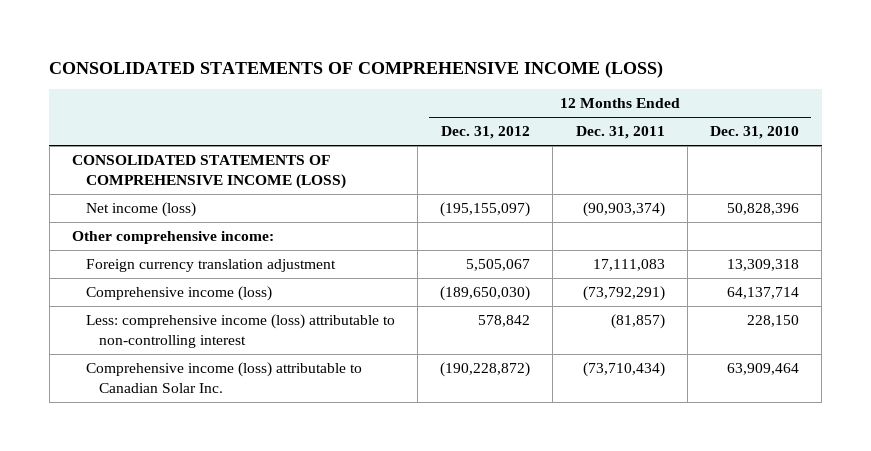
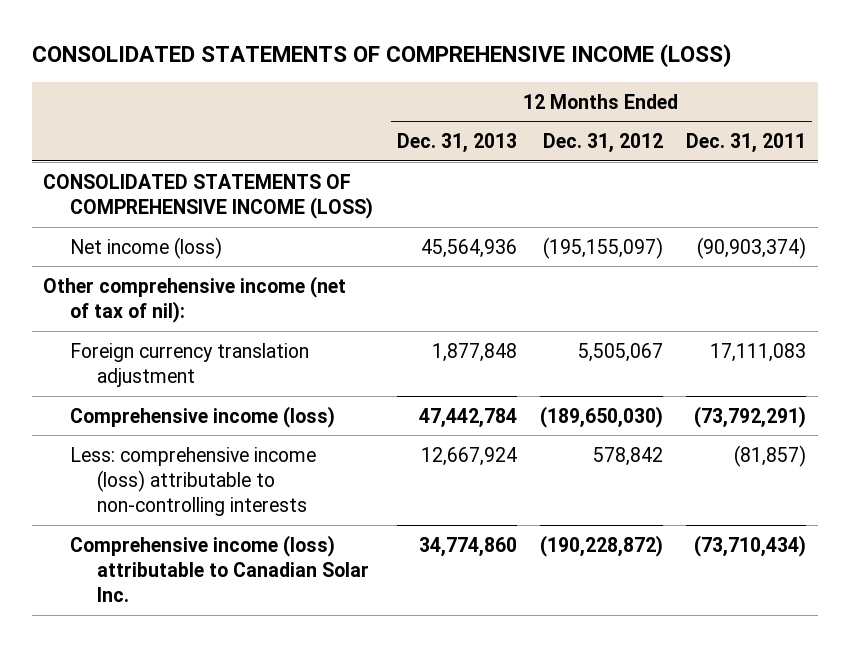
[710,126,800,140] Dec. 31, 2010 -> none
none -> [396,132,517,153] Dec. 31, 2013
[72,231,275,245] Other comprehensive income: -> [43,275,347,323] Other comprehensive income (net of tax of nil):
[85,314,395,348] Less: comprehensive income (loss) attributable to non-controlling interest -> [70,446,317,517] Less: comprehensive income (loss) attributable to non-controlling interests

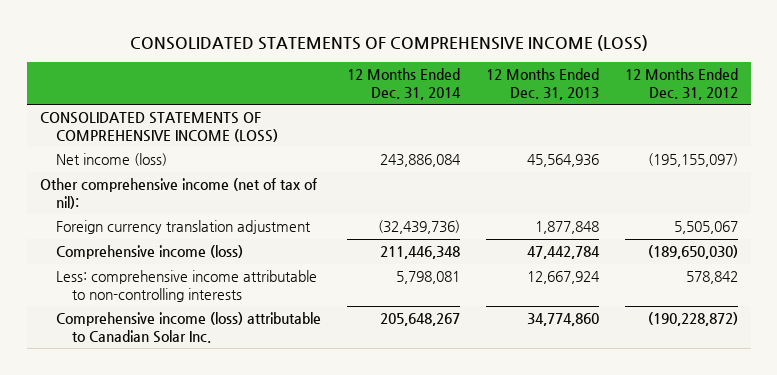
[686,132,807,153] Dec. 31, 2011 -> none
none -> [346,68,461,100] 12 Months Ended Dec. 31, 2014
[70,446,317,517] Less: comprehensive income (loss) attributable to non-controlling interests -> [55,270,317,302] Less: comprehensive income attributable to non-controlling interests

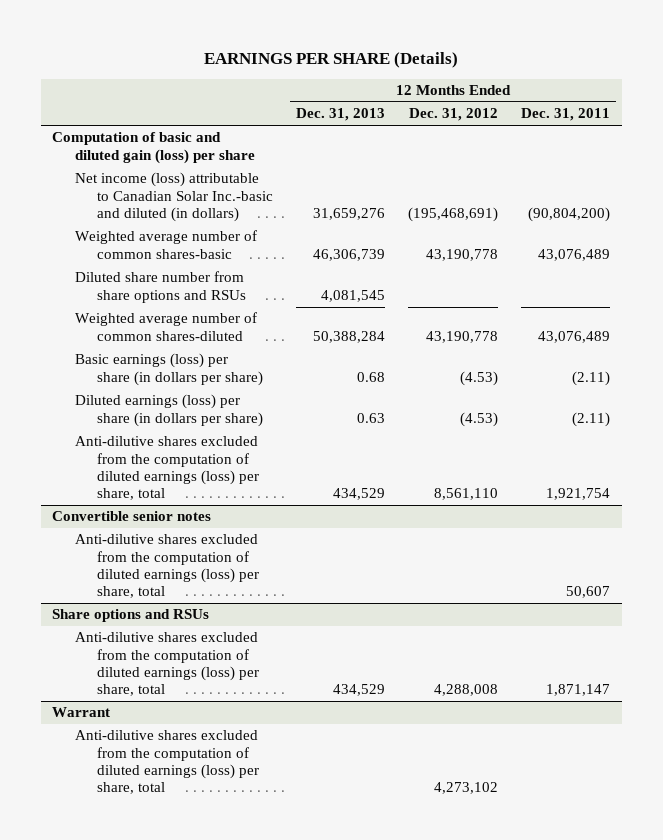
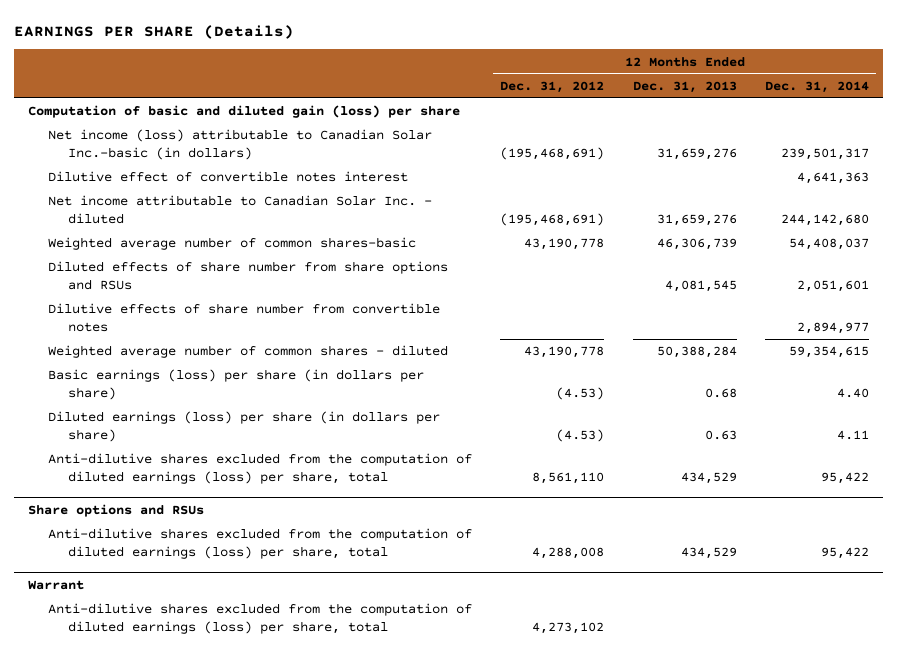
[521,108,611,122] Dec. 31, 2011 -> none
none -> [764,80,869,93] Dec. 31, 2014
[74,172,274,223] Net income (loss) attributable to Canadian Solar Inc.-basic and diluted (in dollars) -> [48,129,433,161] Net income (loss) attributable to Canadian Solar Inc.-basic (in dollars)
none -> [48,171,409,183] Dilutive effect of convertible notes interest
none -> [48,195,433,225] Net income attributable to Canadian Solar Inc. - diluted
[74,271,247,303] Diluted share number from share options and RSUs -> [48,261,449,291] Diluted effects of share number from share options and RSUs
none -> [48,303,441,333] Dilutive effects of share number from convertible notes
[74,312,257,341] Weighted average number of common shares-diluted -> [48,345,449,359] Weighted average number of common shares - diluted
[52,511,212,522] Convertible senior notes -> none
[74,534,260,599] Anti-dilutive shares excluded from the computation of diluted earnings (loss) per share, total -> none

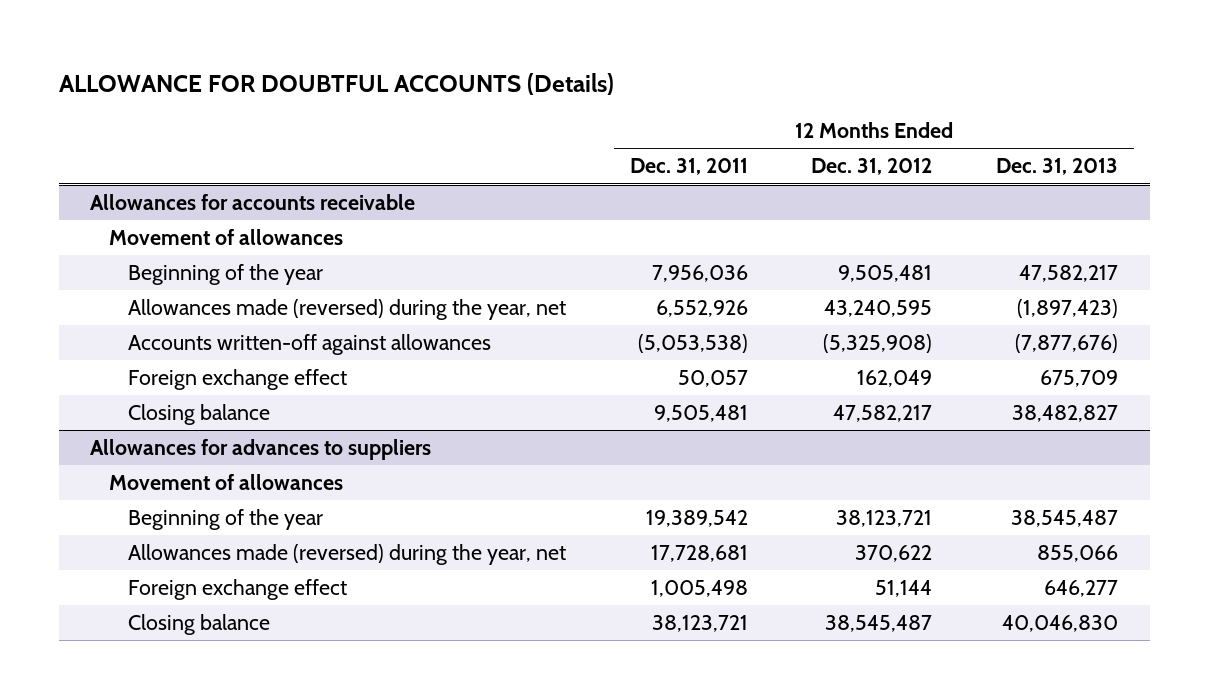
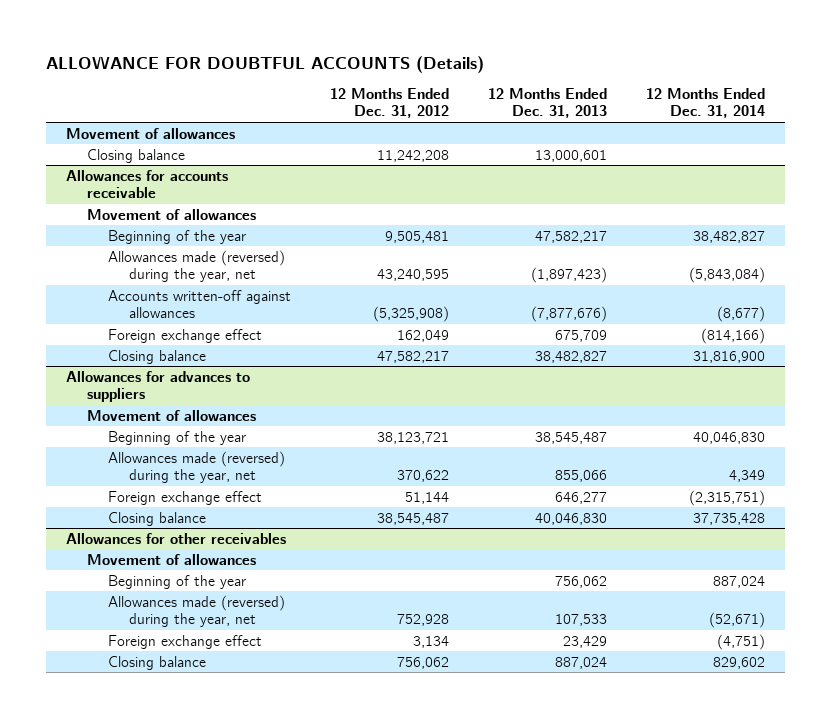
[629,158,748,176] Dec. 31, 2011 -> none
none -> [646,87,766,119] 12 Months Ended Dec. 31, 2014
none -> [65,127,235,139] Movement of allowances
none -> [86,148,185,163] Closing balance
none -> [65,532,286,544] Allowances for other receivables
none -> [86,553,256,565] Movement of allowances
none -> [108,574,247,589] Beginning of the year
none -> [108,594,286,628] Allowances made (reversed) during the year, net
none -> [108,634,263,649] Foreign exchange effect
none -> [108,655,207,670] Closing balance

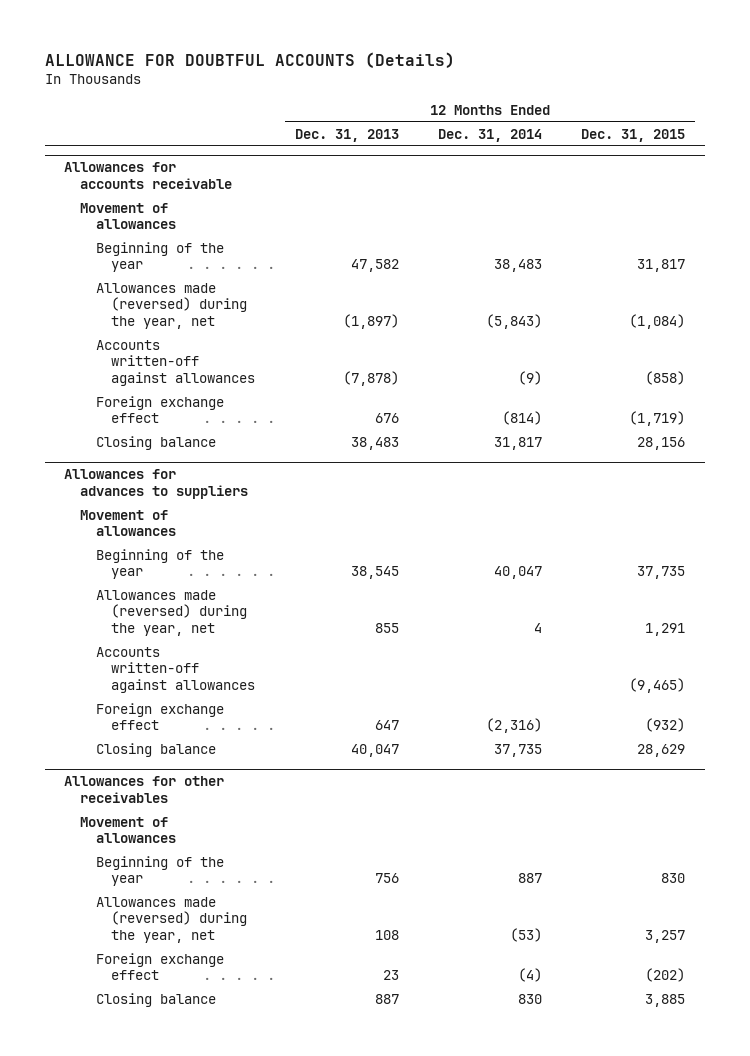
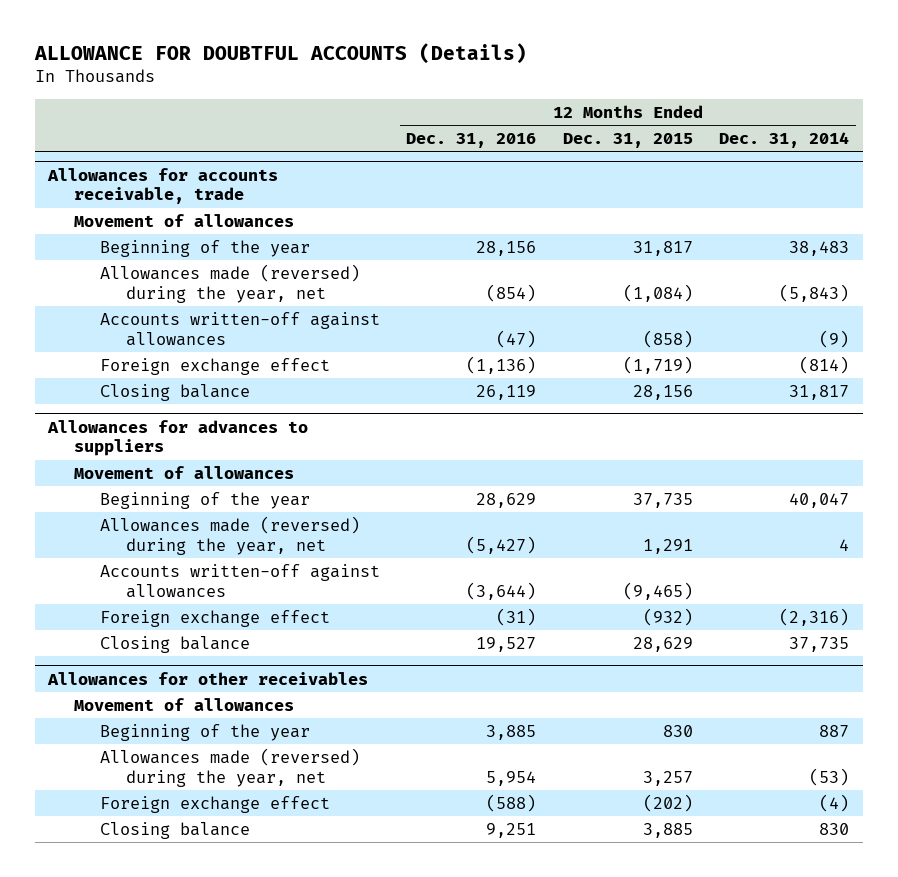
[294,128,399,142] Dec. 31, 2013 -> none
none -> [406,132,537,148] Dec. 31, 2016
[64,162,232,189] Allowances for accounts receivable -> [47,167,279,205] Allowances for accounts receivable, trade

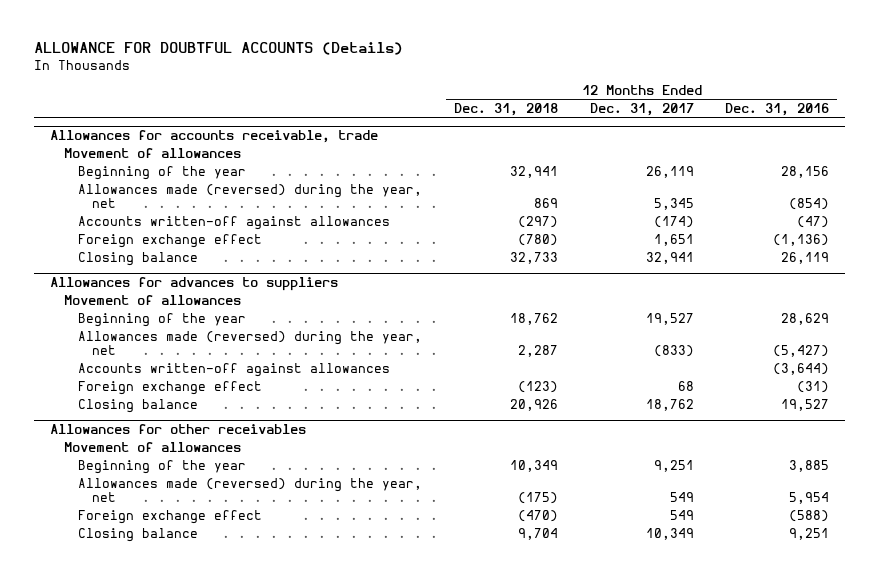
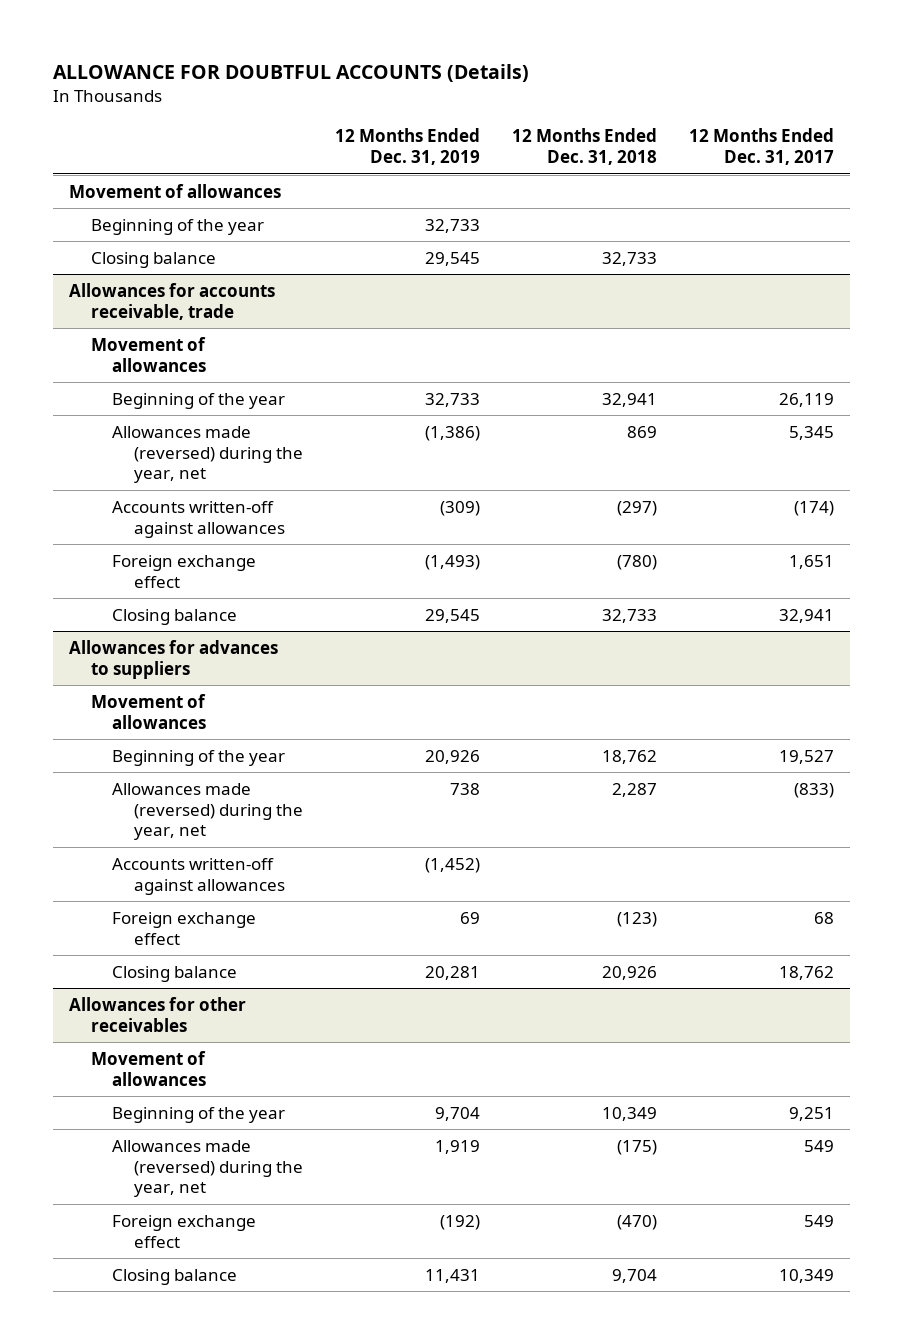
[725,103,830,117] Dec. 31, 2016 -> none
none -> [335,128,481,166] 12 Months Ended Dec. 31, 2019
none -> [68,183,281,198] Movement of allowances
none -> [90,218,264,235] Beginning of the year
none -> [90,251,216,268] Closing balance

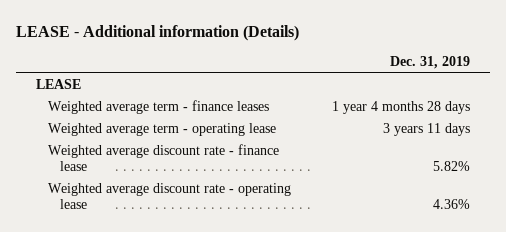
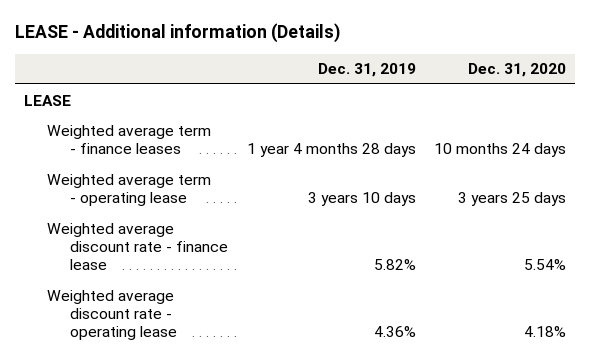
none -> [468,63,567,78] Dec. 31, 2020
[382,123,470,137] 3 years 11 days -> [307,191,416,206] 3 years 10 days

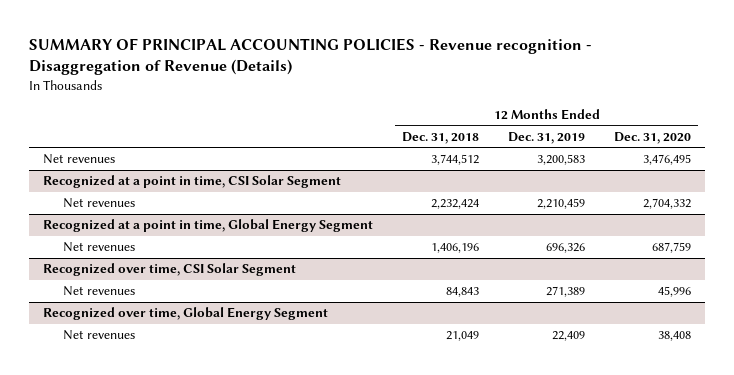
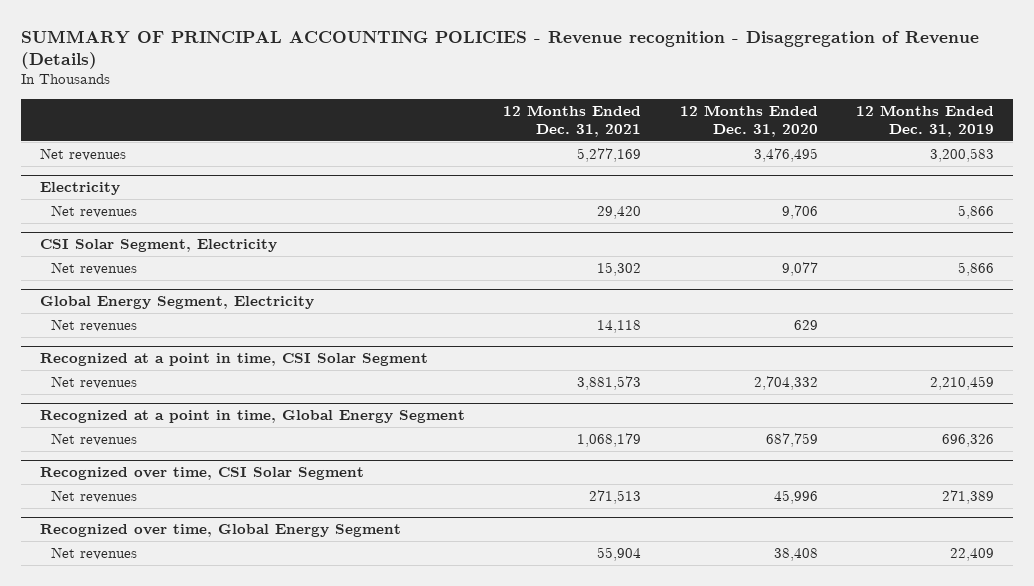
[402,131,480,144] Dec. 31, 2018 -> none
none -> [503,104,642,137] 12 Months Ended Dec. 31, 2021
none -> [39,182,120,196] Electricity
none -> [51,205,138,219] Net revenues
none -> [39,239,277,253] CSI Solar Segment, Electricity
none -> [51,262,138,276] Net revenues
none -> [39,296,314,310] Global Energy Segment, Electricity
none -> [51,319,138,333] Net revenues

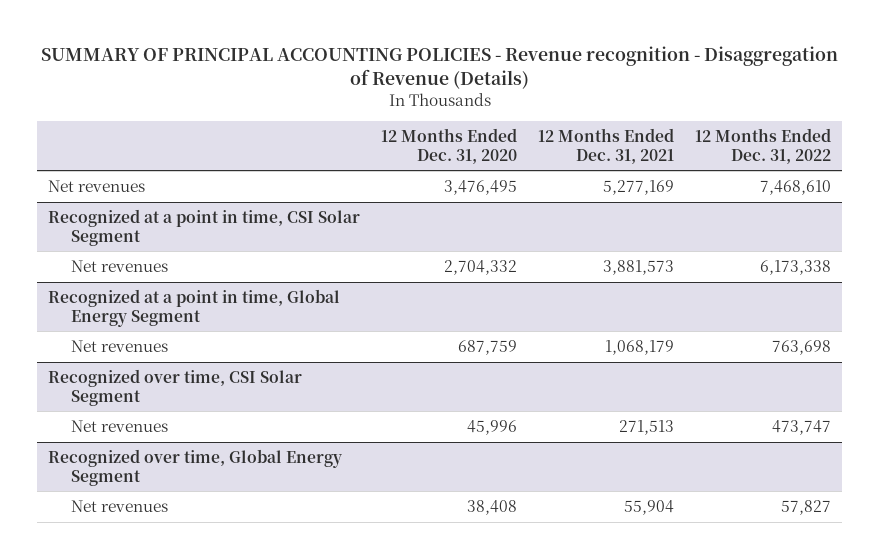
[856,104,995,137] 12 Months Ended Dec. 31, 2019 -> none
none -> [695,127,832,164] 12 Months Ended Dec. 31, 2022
[39,182,120,196] Electricity -> none
[51,205,138,219] Net revenues -> none
[39,239,277,253] CSI Solar Segment, Electricity -> none
[51,262,138,276] Net revenues -> none
[39,296,314,310] Global Energy Segment, Electricity -> none
[51,319,138,333] Net revenues -> none

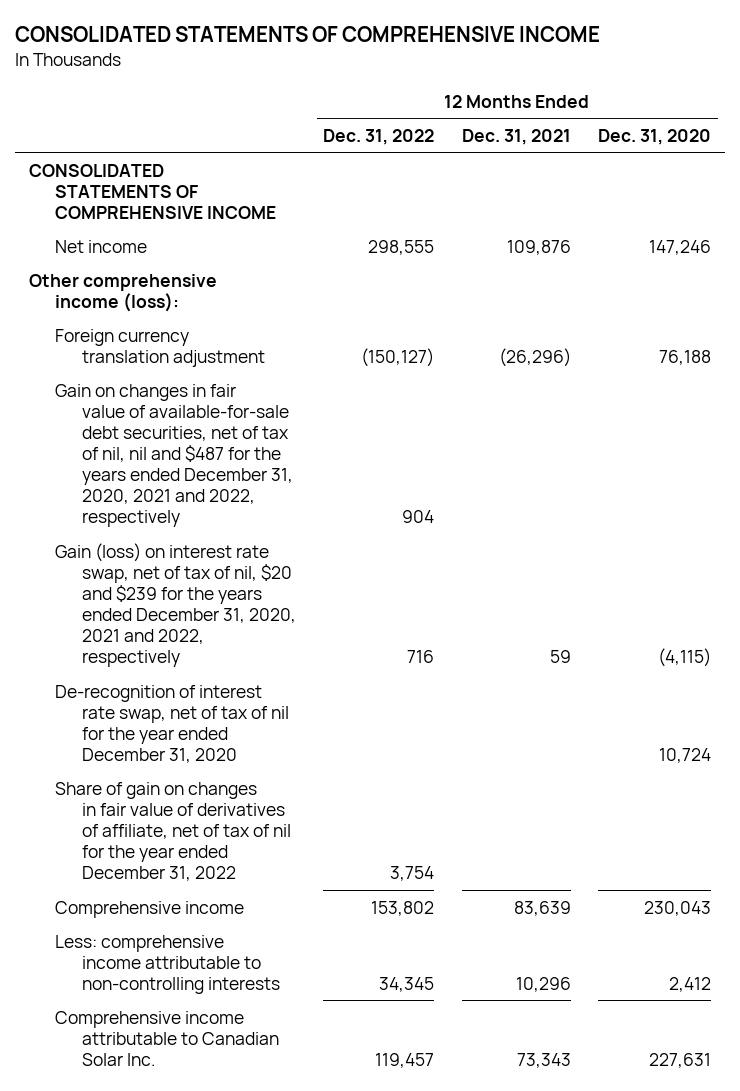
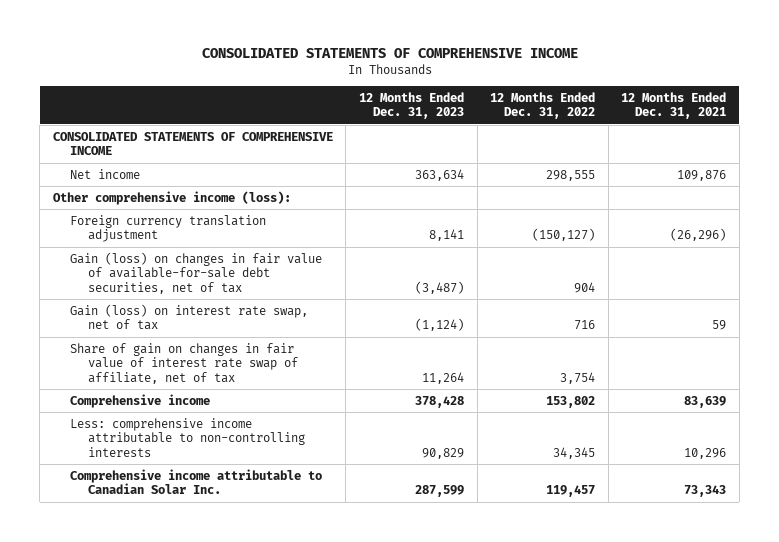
[598,128,712,145] Dec. 31, 2020 -> none
none -> [358,91,464,120] 12 Months Ended Dec. 31, 2023
[55,684,290,763] De-recognition of interest rate swap, net of tax of nil for the year ended December 31, 2020 -> none
[55,383,294,528] Gain on changes in fair value of available-for-sale debt securities, net of tax of nil, nil and $487 for the years ended December 31, 2020, 2021 and 2022, respectively -> [70,251,323,294] Gain (loss) on changes in fair value of available-for-sale debt securities, net of tax
[55,542,297,668] Gain (loss) on interest rate swap, net of tax of nil, $20 and $239 for the years ended December 31, 2020, 2021 and 2022, respectively -> [70,303,309,331] Gain (loss) on interest rate swap, net of tax
[55,781,292,881] Share of gain on changes in fair value of derivatives of affiliate, net of tax of nil for the year ended December 31, 2022 -> [70,342,298,384] Share of gain on changes in fair value of interest rate swap of affiliate, net of tax

